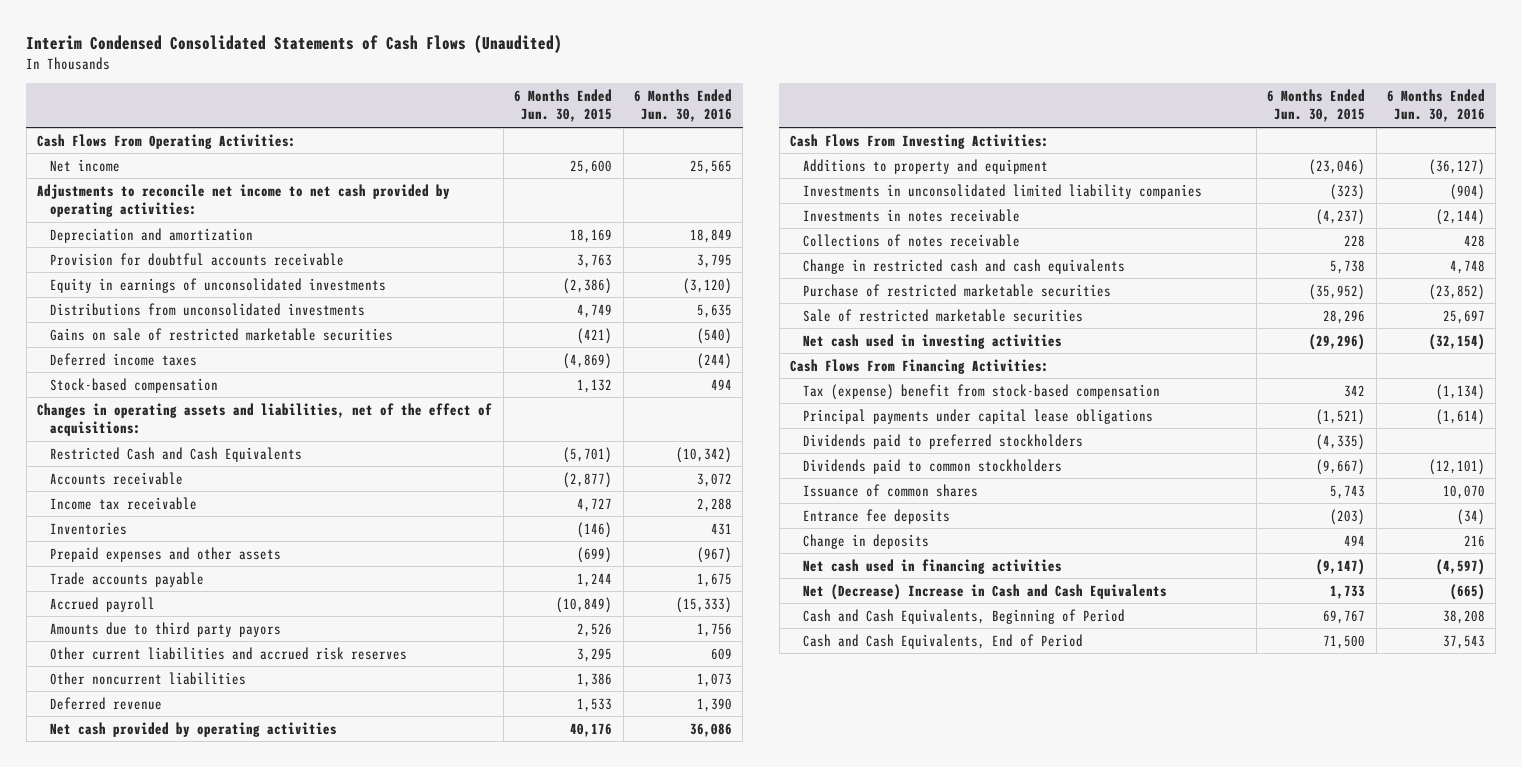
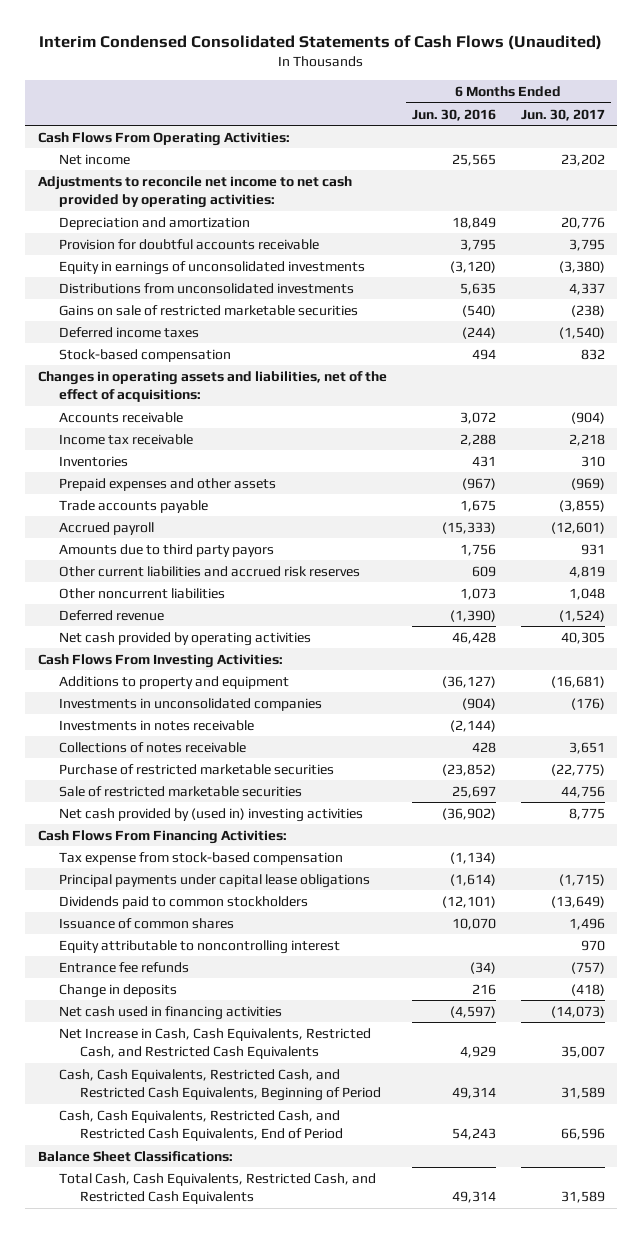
[514,89,613,123] 6 Months Ended Jun. 30, 2015 -> none
none -> [520,108,605,121] Jun. 30, 2017
[49,446,302,462] Restricted Cash and Cash Equivalents -> none
[697,697,733,712] 1,390 -> [449,609,496,622] (1,390)
[690,722,733,737] 36,086 -> [451,631,496,644] 46,428
[802,183,1202,199] Investments in unconsolidated limited liability companies -> [59,697,323,711] Investments in unconsolidated companies
[802,258,1125,274] Change in restricted cash and cash equivalents -> none
[802,333,1062,349] Net cash used in investing activities -> [59,807,364,822] Net cash provided by (used in) investing activities
[1429,333,1486,350] (32,154) -> [441,807,496,820] (36,902)
[802,383,1160,400] Tax (expense) benefit from stock-based compensation -> [59,851,344,865] Tax expense from stock-based compensation
[802,433,1083,449] Dividends paid to preferred stockholders -> none
none -> [59,939,341,954] Equity attributable to noncontrolling interest
[802,508,950,524] Entrance fee deposits -> [59,961,190,973] Entrance fee refunds
[802,583,1167,600] Net (Decrease) Increase in Cash and Cash Equivalents -> [59,1027,372,1060] Net Increase in Cash, Cash Equivalents, Restricted Cash, and Restricted Cash Equivalents
[1450,583,1486,600] (665) -> [459,1046,496,1059] 4,929
[802,608,1125,624] Cash and Cash Equivalents, Beginning of Period -> [59,1068,382,1102] Cash, Cash Equivalents, Restricted Cash, and Restricted Cash Equivalents, Beginning of Period
[1443,609,1486,624] 38,208 -> [451,1087,496,1100] 49,314
[802,633,1083,649] Cash and Cash Equivalents, End of Period -> [59,1109,344,1142] Cash, Cash Equivalents, Restricted Cash, and Restricted Cash Equivalents, End of Period
[1443,634,1486,649] 37,543 -> [451,1128,496,1141] 54,243
none -> [37,1150,233,1162] Balance Sheet Classifications:
none -> [59,1172,377,1205] Total Cash, Cash Equivalents, Restricted Cash, and Restricted Cash Equivalents

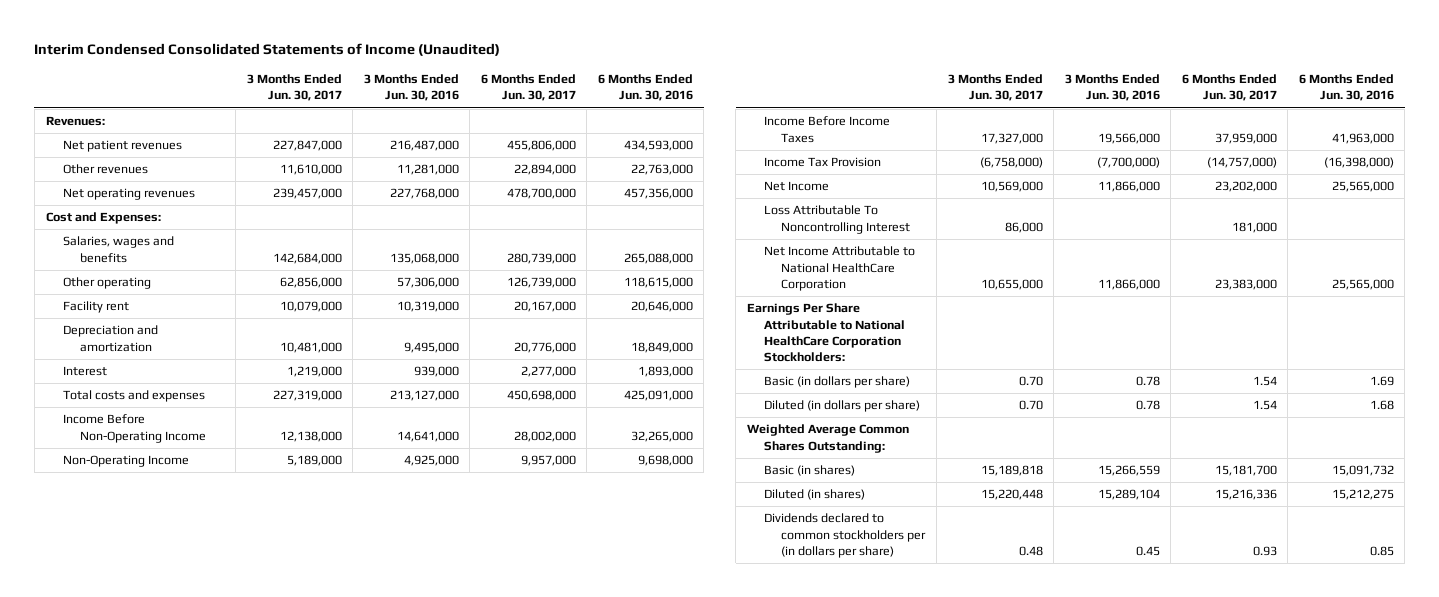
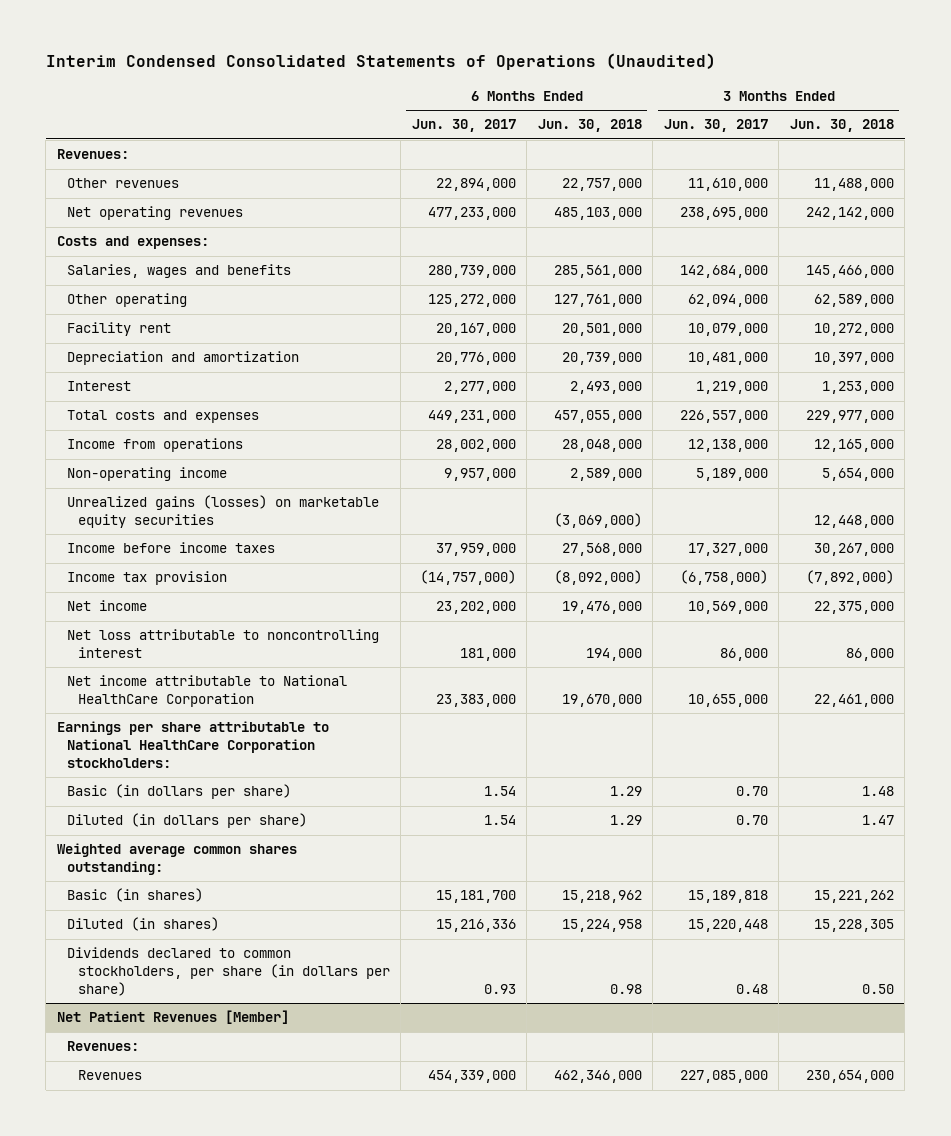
[34,43,501,57] Interim Condensed Consolidated Statements of Income (Unaudited) -> [45,53,716,71] Interim Condensed Consolidated Statements of Operations (Unaudited)
[363,74,459,102] 3 Months Ended Jun. 30, 2016 -> none
[597,74,693,102] 6 Months Ended Jun. 30, 2016 -> none
none -> [537,119,642,133] Jun. 30, 2018
none -> [789,119,894,133] Jun. 30, 2018
[63,140,183,153] Net patient revenues -> none
[272,188,342,200] 239,457,000 -> [679,207,768,221] 238,695,000
[506,188,576,200] 478,700,000 -> [427,207,516,221] 477,233,000
[45,212,161,225] Cost and Expenses: -> [56,236,209,250] Costs and expenses:
[279,277,342,289] 62,856,000 -> [687,294,768,308] 62,094,000
[506,277,576,289] 126,739,000 -> [427,294,516,308] 125,272,000
[272,390,342,402] 227,319,000 -> [679,410,768,424] 226,557,000
[506,390,576,402] 450,698,000 -> [427,410,516,424] 449,231,000
[63,414,207,443] Income Before Non-Operating Income -> [67,438,244,453] Income from operations
[63,455,190,468] Non-Operating Income -> [67,467,228,482] Non-operating income
none -> [67,495,380,529] Unrealized gains (losses) on marketable equity securities
[764,116,891,143] Income Before Income Taxes -> [67,542,276,554] Income before income taxes
[764,157,882,168] Income Tax Provision -> [67,571,228,586] Income tax provision
[764,181,830,192] Net Income -> [67,600,148,612] Net income
[764,205,911,234] Loss Attributable To Noncontrolling Interest -> [67,629,380,659] Net loss attributable to noncontrolling interest
[764,246,916,291] Net Income Attributable to National HealthCare Corporation -> [67,675,348,708] Net income attributable to National HealthCare Corporation
[746,303,906,363] Earnings Per Share Attributable to National HealthCare Corporation Stockholders: -> [56,721,329,768] Earnings per share attributable to National HealthCare Corporation stockholders:
[746,424,909,453] Weighted Average Common Shares Outstanding: -> [56,843,297,876] Weighted average common shares outstanding:
[764,513,927,558] Dividends declared to common stockholders per (in dollars per share) -> [67,947,390,996] Dividends declared to common stockholders, per share (in dollars per share)
none -> [56,1010,289,1025] Net Patient Revenues [Member]
none -> [67,1041,140,1052] Revenues:
none -> [77,1070,142,1081] Revenues

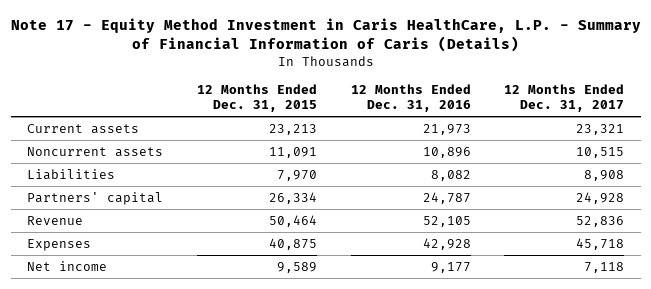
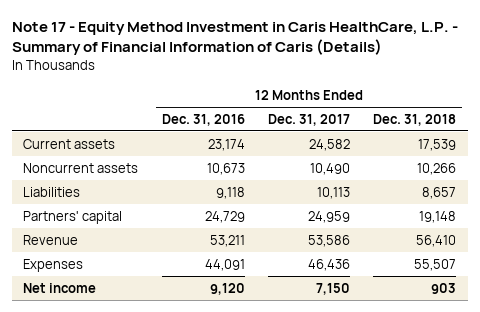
[196,83,317,112] 12 Months Ended Dec. 31, 2015 -> none
none -> [373,113,457,126] Dec. 31, 2018
[422,123,471,135] 21,973 -> [207,138,245,151] 23,174
[576,123,625,135] 23,321 -> [308,138,350,151] 24,582
[422,146,471,158] 10,896 -> [206,162,245,175] 10,673
[576,146,625,158] 10,515 -> [309,162,350,175] 10,490
[430,169,471,181] 8,082 -> [215,186,245,199] 9,118
[584,169,625,181] 8,908 -> [316,186,350,199] 10,113
[422,191,471,204] 24,787 -> [204,210,245,223] 24,729
[576,191,625,204] 24,928 -> [307,210,350,223] 24,959
[422,215,471,227] 52,105 -> [209,234,245,247] 53,211
[576,215,625,227] 52,836 -> [307,234,350,247] 53,586
[422,237,471,250] 42,928 -> [204,258,245,271] 44,091
[576,237,625,250] 45,718 -> [307,258,350,271] 46,436
[430,261,471,273] 9,177 -> [209,282,245,295] 9,120
[584,261,625,273] 7,118 -> [315,282,350,295] 7,150

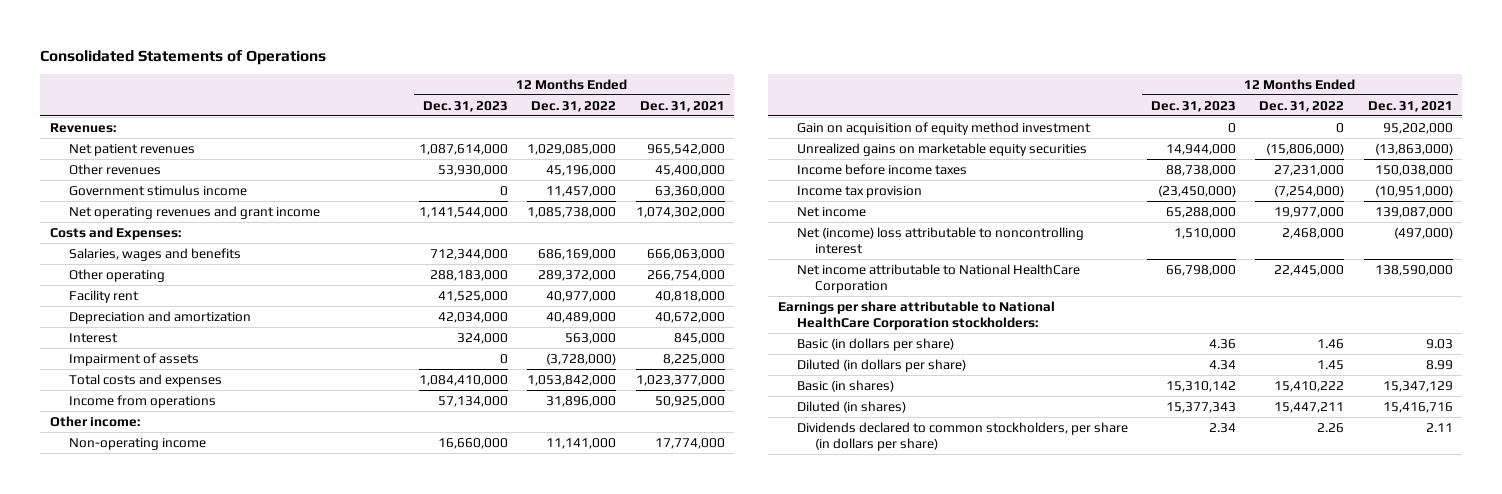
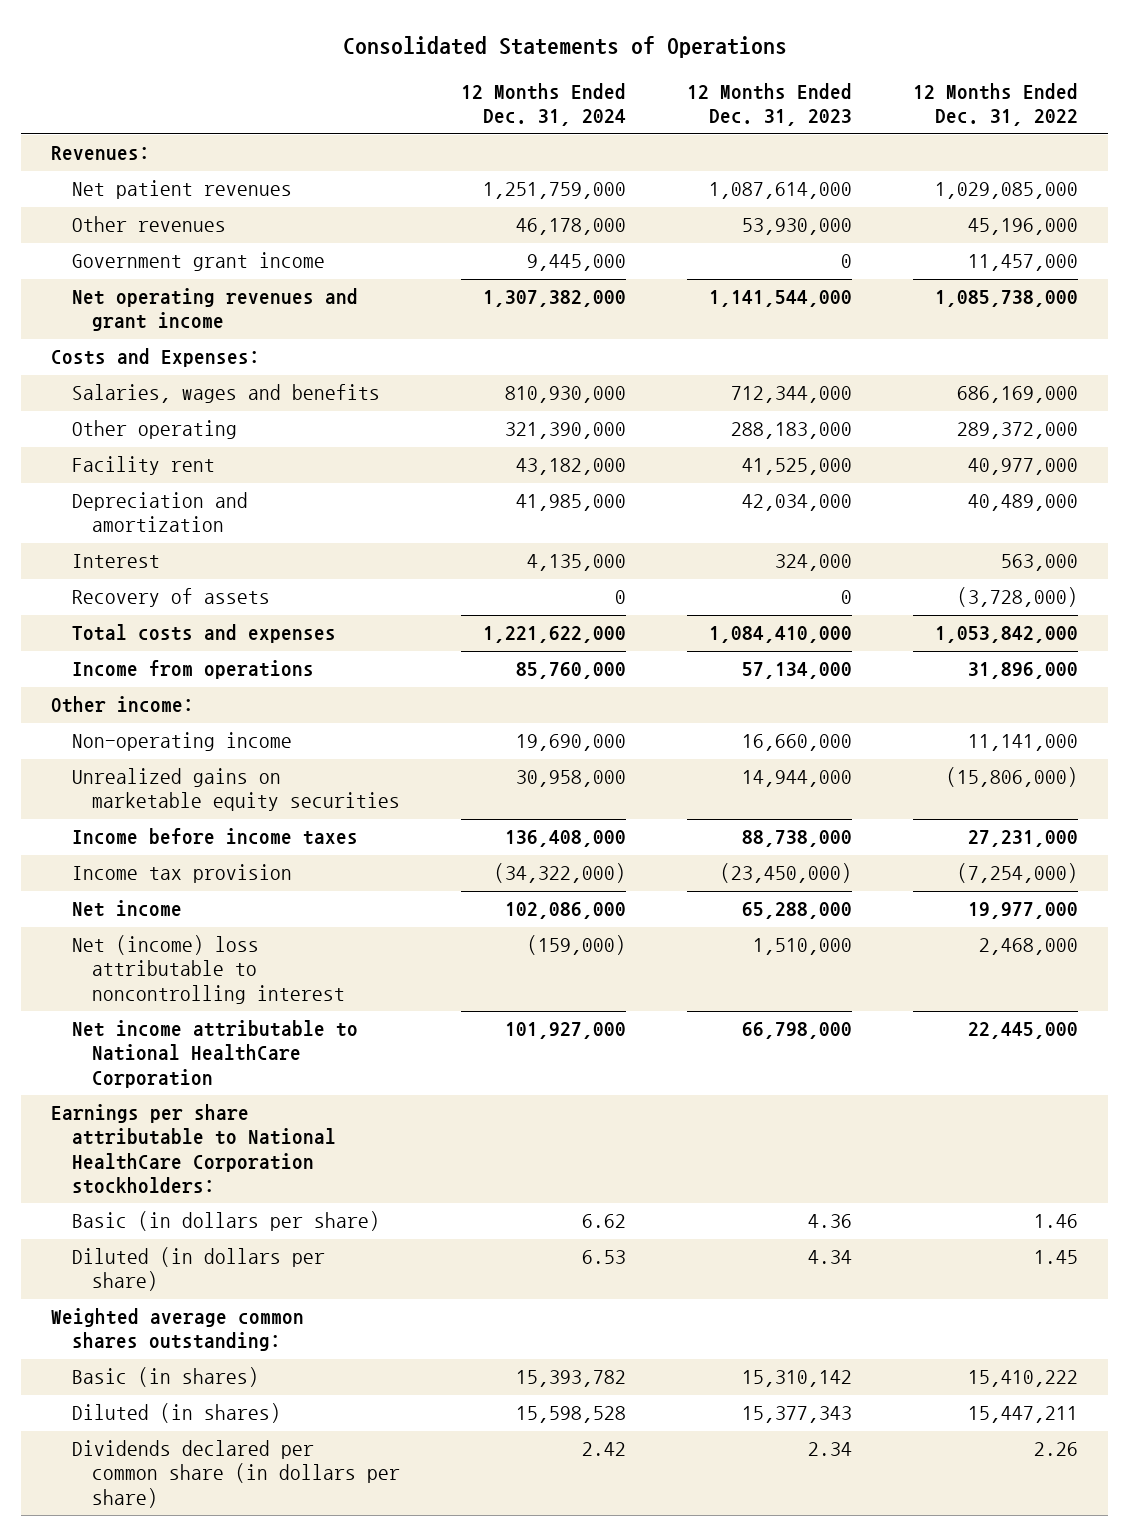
[639,100,725,112] Dec. 31, 2021 -> none
none -> [461,83,627,127] 12 Months Ended Dec. 31, 2024
[68,184,247,196] Government stimulus income -> [71,252,325,272] Government grant income
[68,352,199,366] Impairment of assets -> [71,588,270,608] Recovery of assets
[796,121,1091,135] Gain on acquisition of equity method investment -> none
none -> [51,1308,305,1352] Weighted average common shares outstanding:
[796,421,1128,452] Dividends declared to common stockholders, per share (in dollars per share) -> [71,1440,401,1508] Dividends declared per common share (in dollars per share)

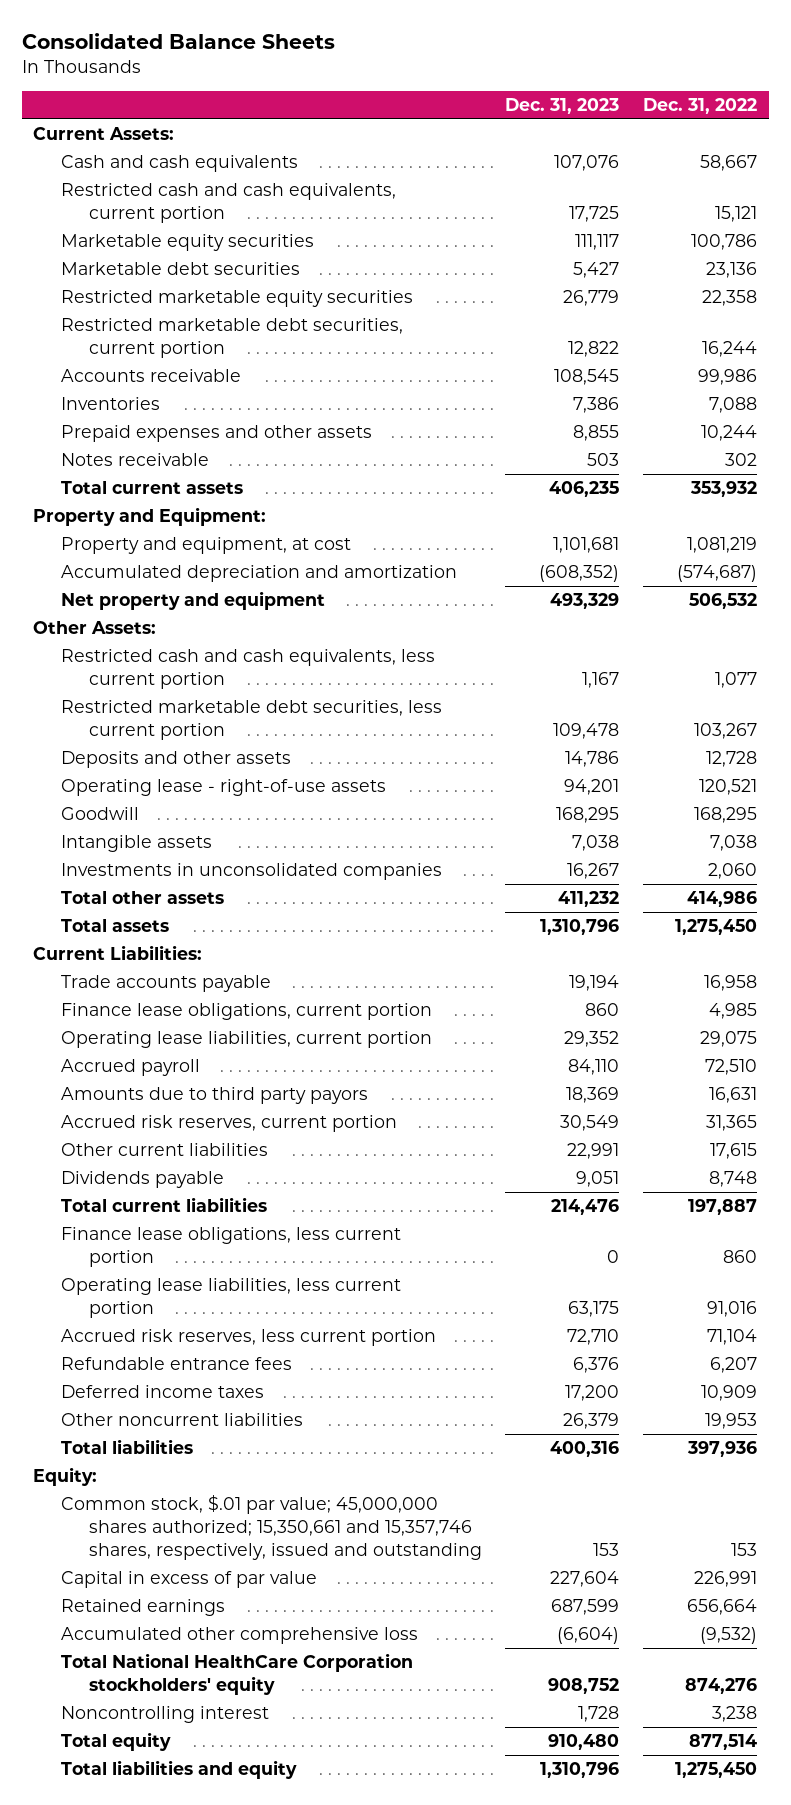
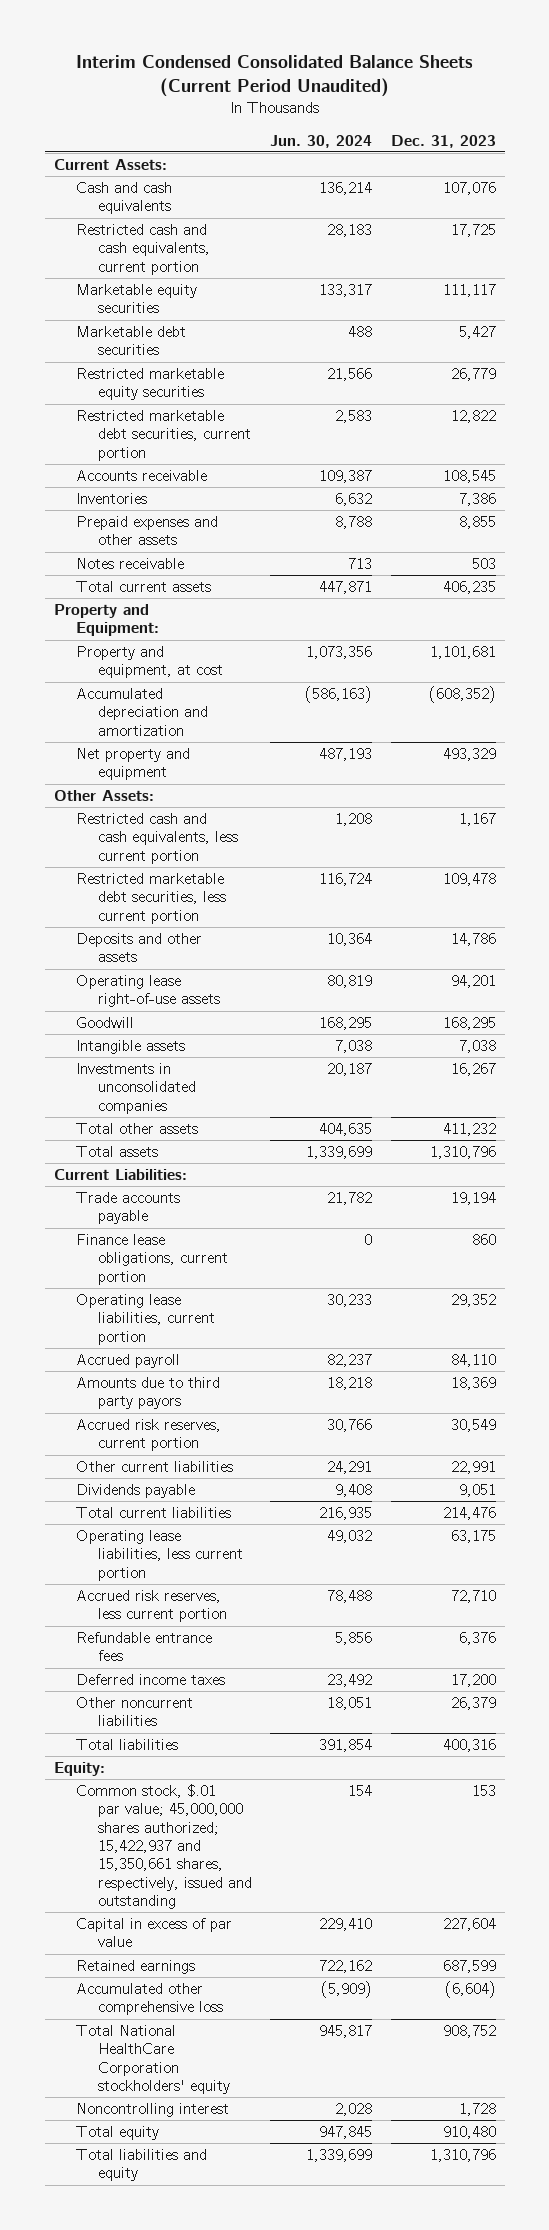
[21,33,335,50] Consolidated Balance Sheets -> [75,55,473,98] Interim Condensed Consolidated Balance Sheets (Current Period Unaudited)
[643,97,758,114] Dec. 31, 2022 -> none
none -> [270,134,373,148] Jun. 30, 2024
[61,779,387,797] Operating lease - right-of-use assets -> [76,974,221,1008] Operating lease right-of-use assets
[61,1227,402,1268] Finance lease obligations, less current portion -> none
[61,1495,482,1561] Common stock, $.01 par value; 45,000,000 shares authorized; 15,350,661 and 15,357,746 shares, respectively, issued and outstanding -> [76,1783,253,1910] Common stock, $.01 par value; 45,000,000 shares authorized; 15,422,937 and 15,350,661 shares, respectively, issued and outstanding

